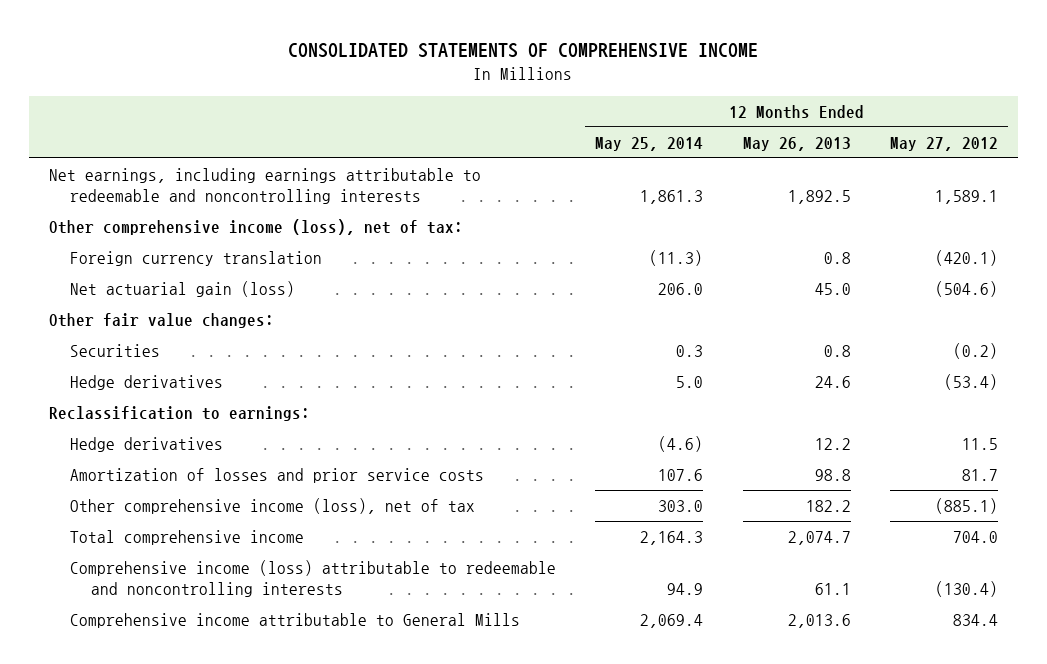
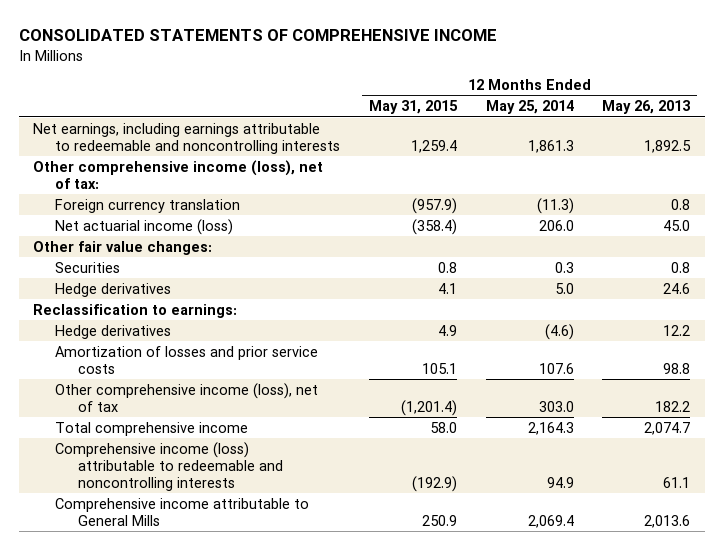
[889,136,998,151] May 27, 2012 -> none
none -> [369,100,459,115] May 31, 2015
[69,280,295,297] Net actuarial gain (loss) -> [55,218,234,235] Net actuarial income (loss)

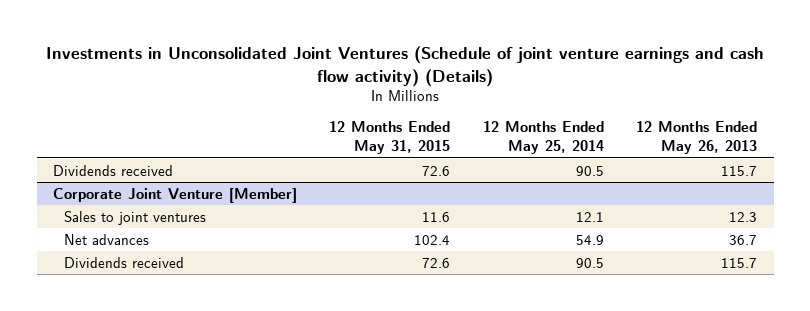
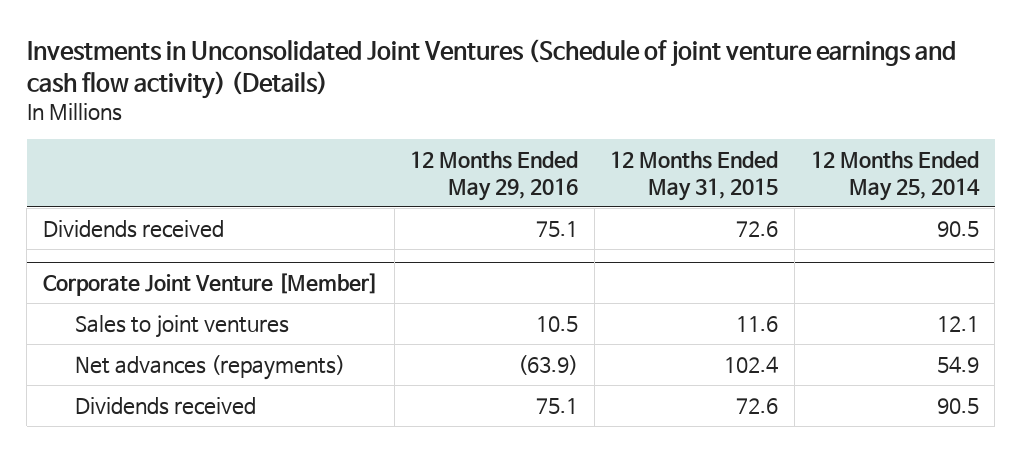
[636,121,758,155] 12 Months Ended May 26, 2013 -> none
none -> [410,150,579,201] 12 Months Ended May 29, 2016
[63,233,149,245] Net advances -> [75,354,346,380] Net advances (repayments)

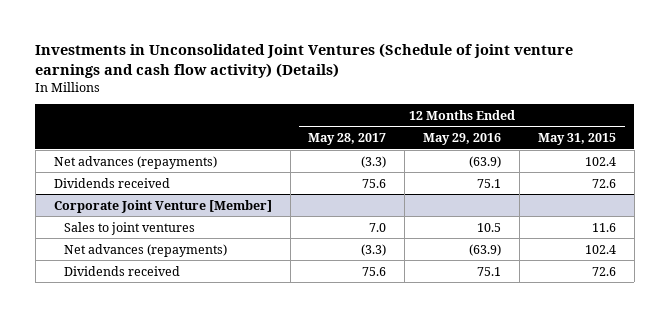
[810,150,980,201] 12 Months Ended May 25, 2014 -> none
none -> [308,133,387,146] May 28, 2017
none -> [53,155,217,169] Net advances (repayments)

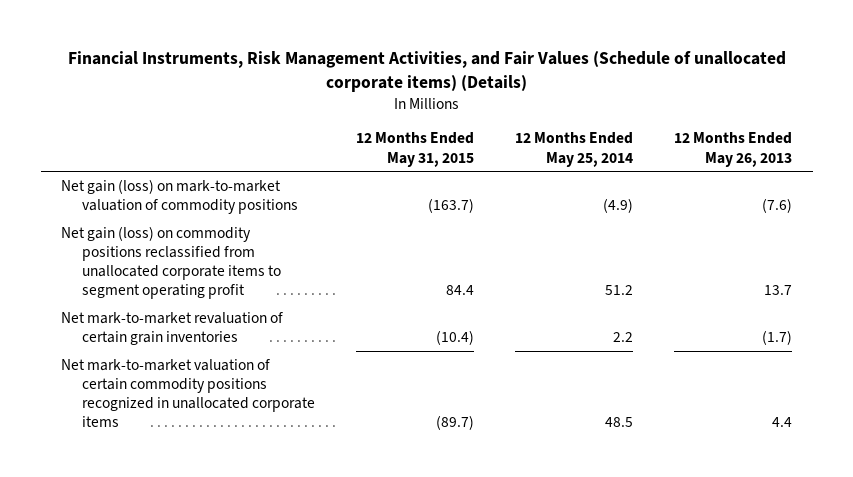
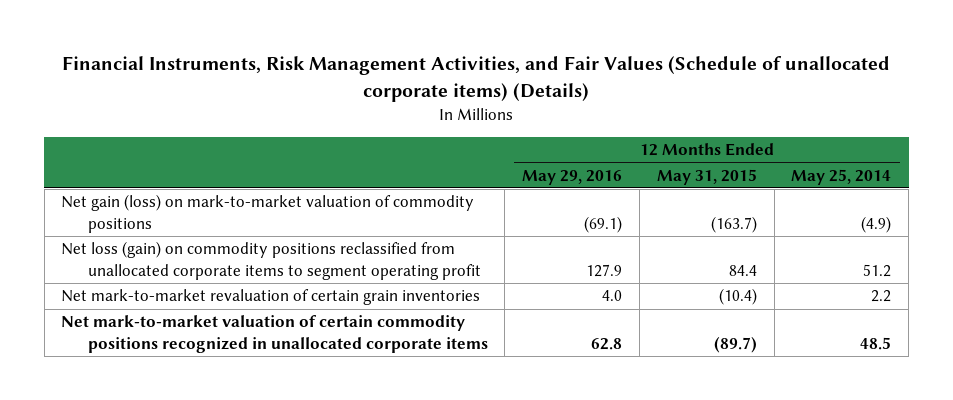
[674,132,793,167] 12 Months Ended May 26, 2013 -> none
none -> [522,169,623,185] May 29, 2016
[61,225,282,300] Net gain (loss) on commodity positions reclassified from unallocated corporate items to segment operating profit -> [61,241,481,280] Net loss (gain) on commodity positions reclassified from unallocated corporate items to segment operating profit

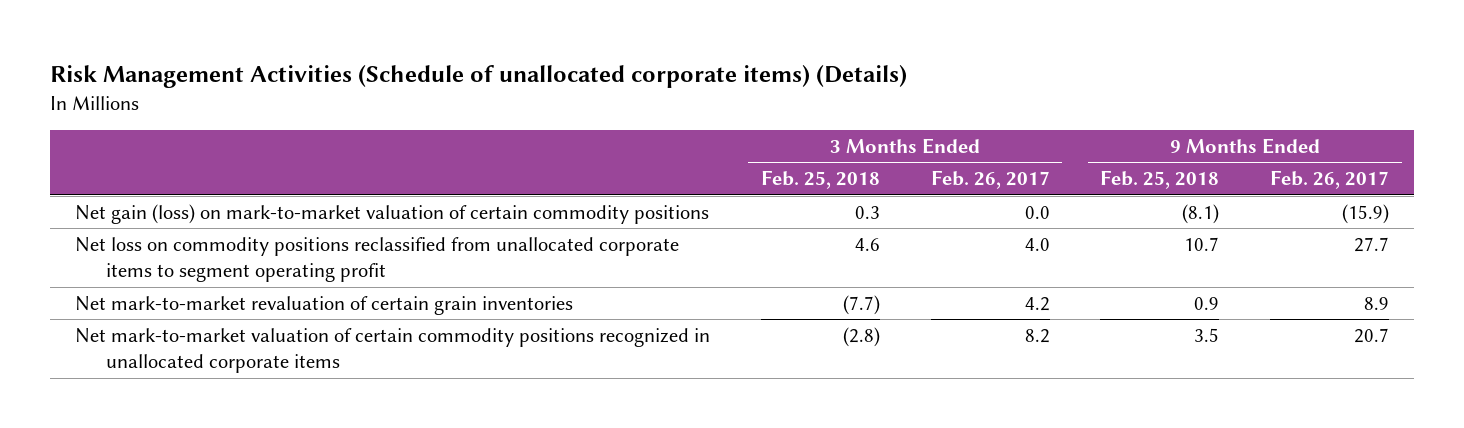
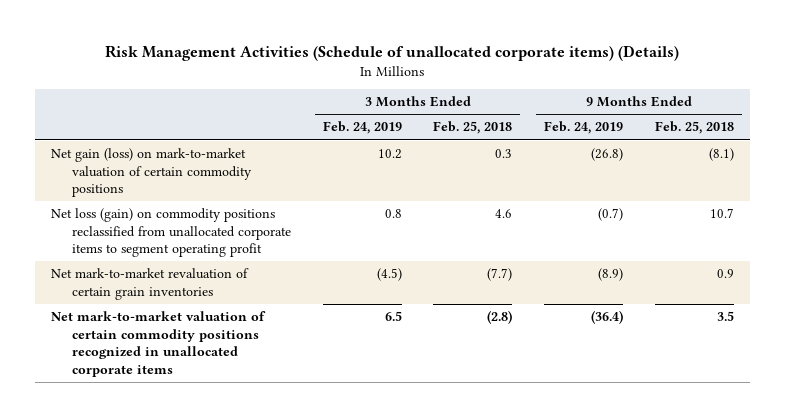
[930,170,1050,190] Feb. 26, 2017 -> none
[1270,170,1390,190] Feb. 26, 2017 -> none
none -> [322,121,402,135] Feb. 24, 2019
none -> [544,121,624,135] Feb. 24, 2019
[75,236,680,283] Net loss on commodity positions reclassified from unallocated corporate items to segment operating profit -> [51,208,291,258] Net loss (gain) on commodity positions reclassified from unallocated corporate items to segment operating profit

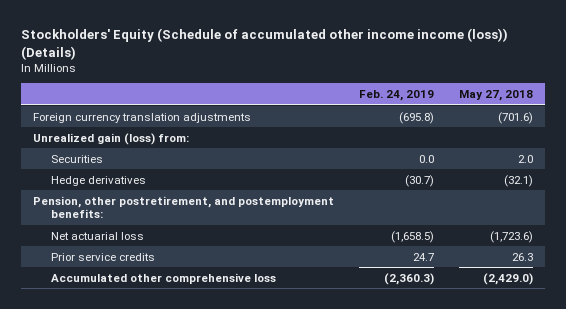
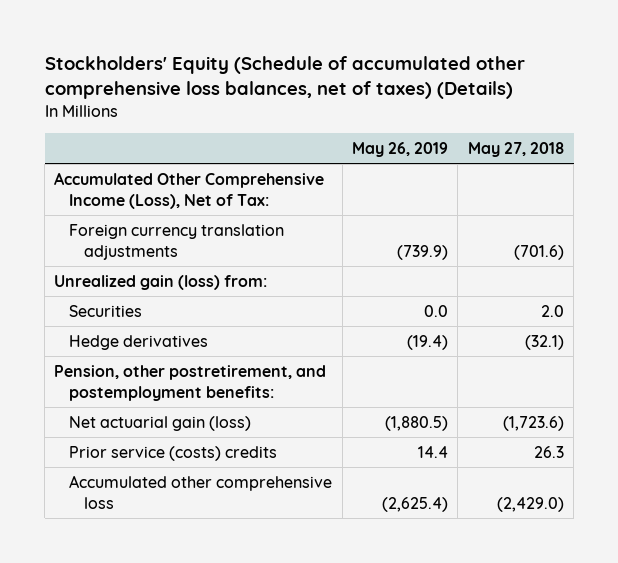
[21,27,509,60] Stockholders' Equity (Schedule of accumulated other income income (loss)) (Details) -> [44,55,525,99] Stockholders' Equity (Schedule of accumulated other comprehensive loss balances, net of taxes) (Details)
[359,90,435,102] Feb. 24, 2019 -> none
none -> [352,141,449,157] May 26, 2019
none -> [54,171,325,209] Accumulated Other Comprehensive Income (Loss), Net of Tax:
[51,231,145,240] Net actuarial loss -> [69,415,252,431] Net actuarial gain (loss)
[51,252,156,261] Prior service credits -> [69,445,278,461] Prior service (costs) credits

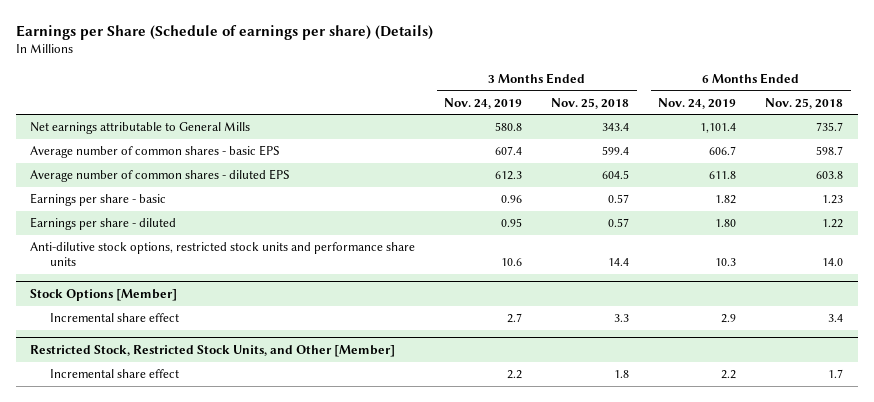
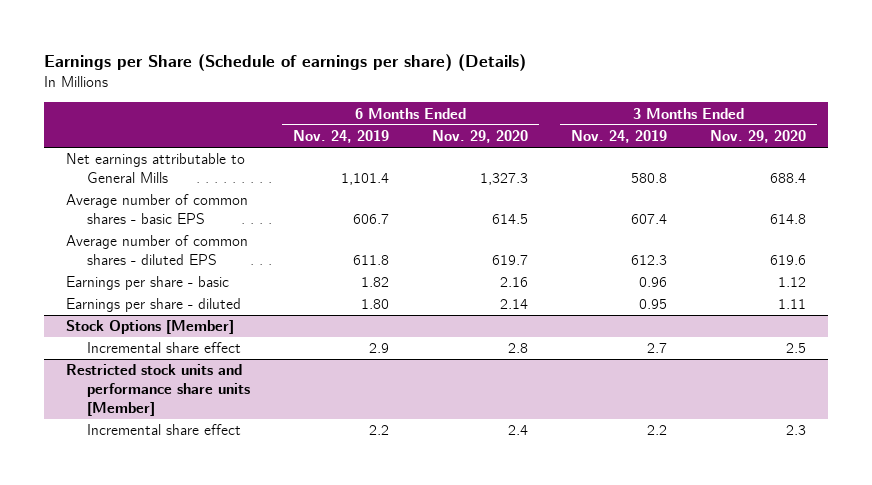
[551,97,630,109] Nov. 25, 2018 -> none
[765,97,844,109] Nov. 25, 2018 -> none
none -> [432,130,529,144] Nov. 29, 2020
none -> [710,130,807,144] Nov. 29, 2020
[30,242,416,267] Anti-dilutive stock options, restricted stock units and performance share units -> none
[30,344,396,357] Restricted Stock, Restricted Stock Units, and Other [Member] -> [65,364,251,416] Restricted stock units and performance share units [Member]

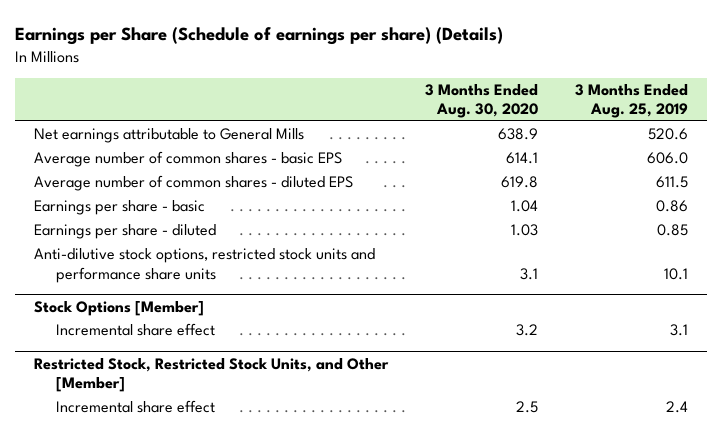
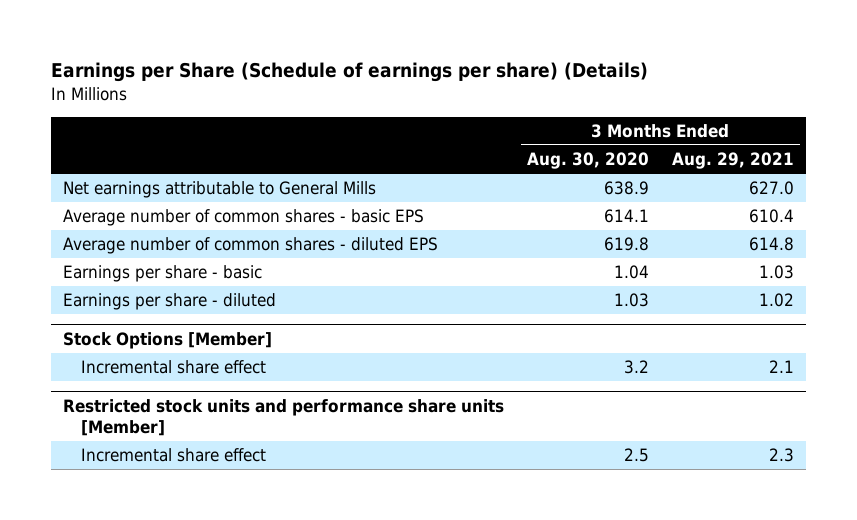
[575,83,689,119] 3 Months Ended Aug. 25, 2019 -> none
none -> [672,152,795,170] Aug. 29, 2021
[33,248,375,283] Anti-dilutive stock options, restricted stock units and performance share units -> none
[33,357,389,393] Restricted Stock, Restricted Stock Units, and Other [Member] -> [62,398,504,436] Restricted stock units and performance share units [Member]

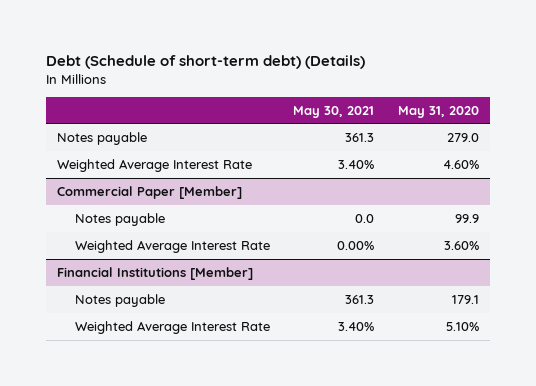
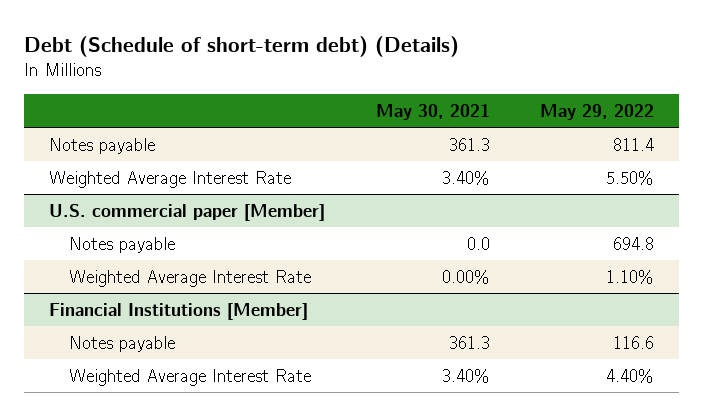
[397,105,479,118] May 31, 2020 -> none
none -> [539,103,654,120] May 29, 2022
[57,185,243,199] Commercial Paper [Member] -> [49,203,326,221] U.S. commercial paper [Member]

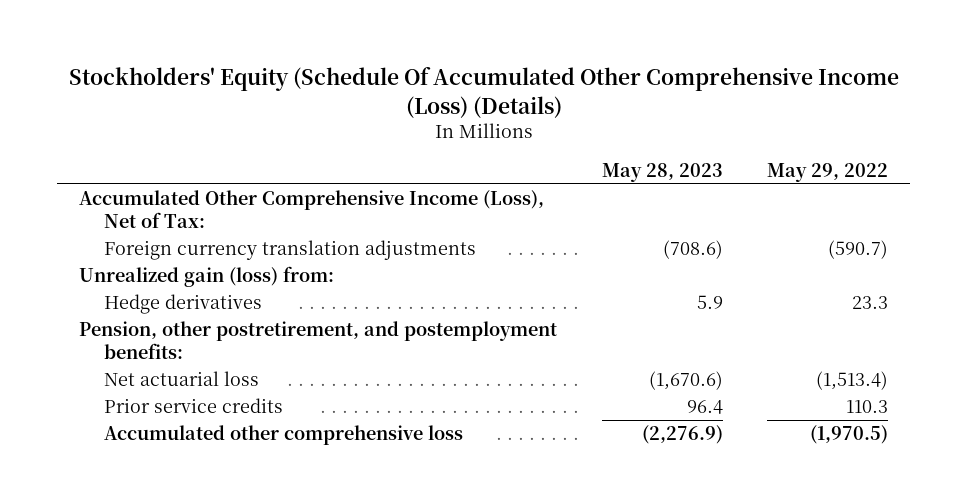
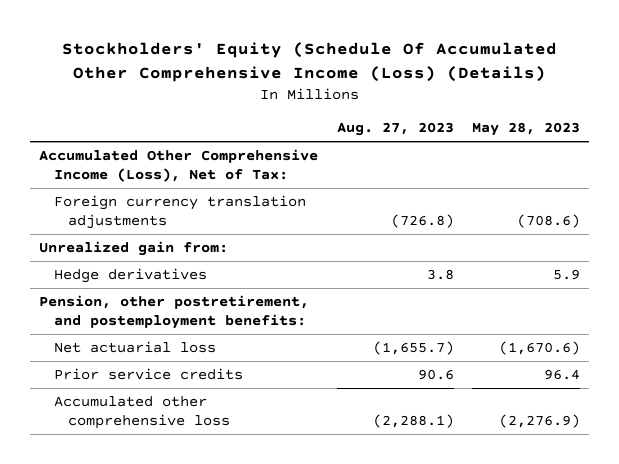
[766,162,888,182] May 29, 2022 -> none
none -> [336,122,454,137] Aug. 27, 2023
[79,266,335,288] Unrealized gain (loss) from: -> [39,241,229,257] Unrealized gain from:

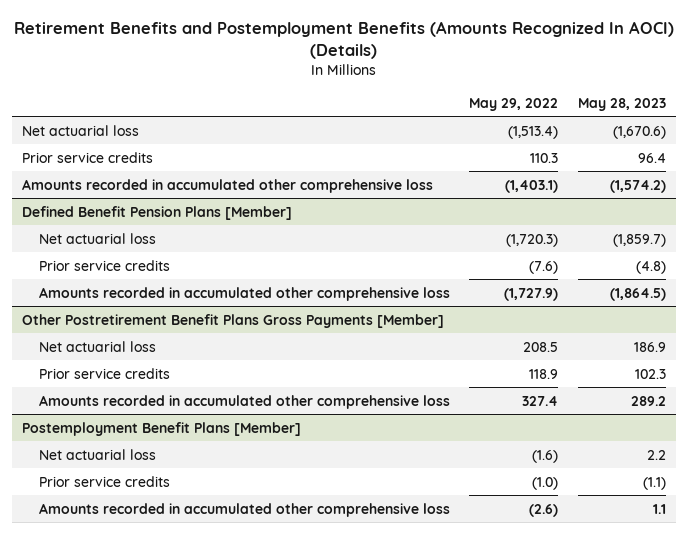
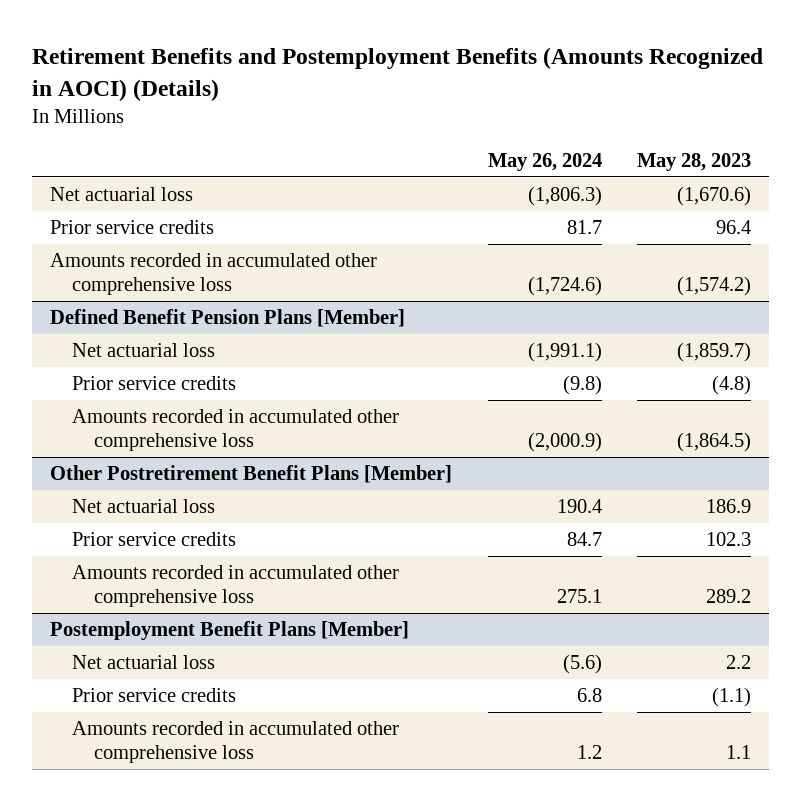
[13,20,674,59] Retirement Benefits and Postemployment Benefits (Amounts Recognized In AOCI) (Details) -> [32,47,764,101] Retirement Benefits and Postemployment Benefits (Amounts Recognized in AOCI) (Details)
[469,97,559,111] May 29, 2022 -> none
none -> [487,152,602,171] May 26, 2024
[21,313,444,328] Other Postretirement Benefit Plans Gross Payments [Member] -> [50,465,453,484] Other Postretirement Benefit Plans [Member]

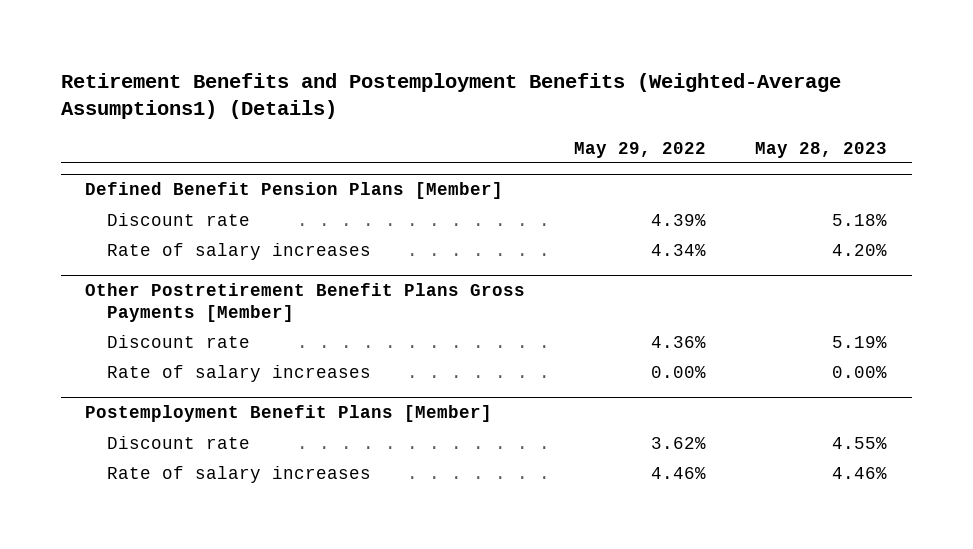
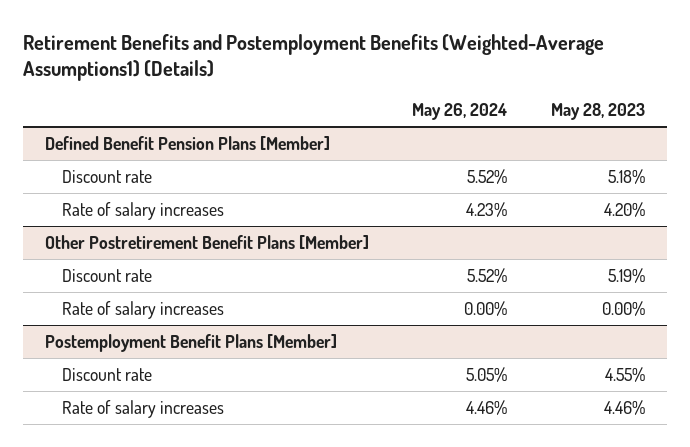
[574,141,707,158] May 29, 2022 -> none
none -> [412,103,508,121] May 26, 2024
[85,283,526,322] Other Postretirement Benefit Plans Gross Payments [Member] -> [44,234,369,249] Other Postretirement Benefit Plans [Member]

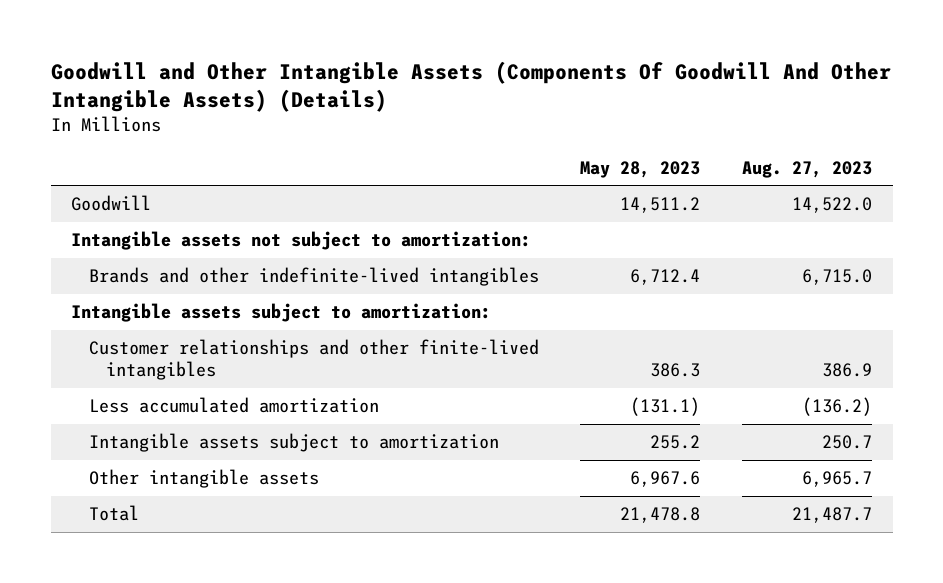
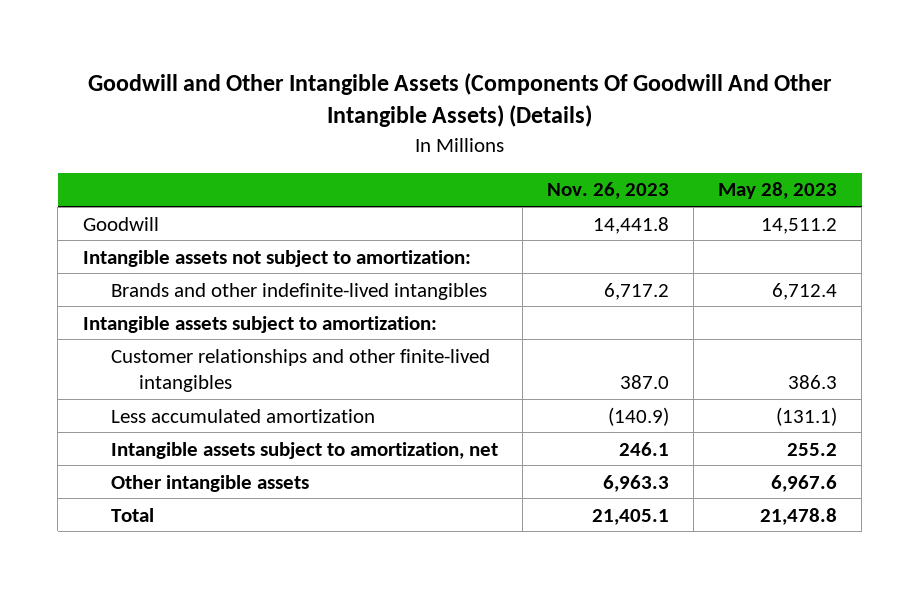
[742,160,873,178] Aug. 27, 2023 -> none
none -> [546,182,669,200] Nov. 26, 2023
[88,433,499,453] Intangible assets subject to amortization -> [110,441,498,459] Intangible assets subject to amortization, net

